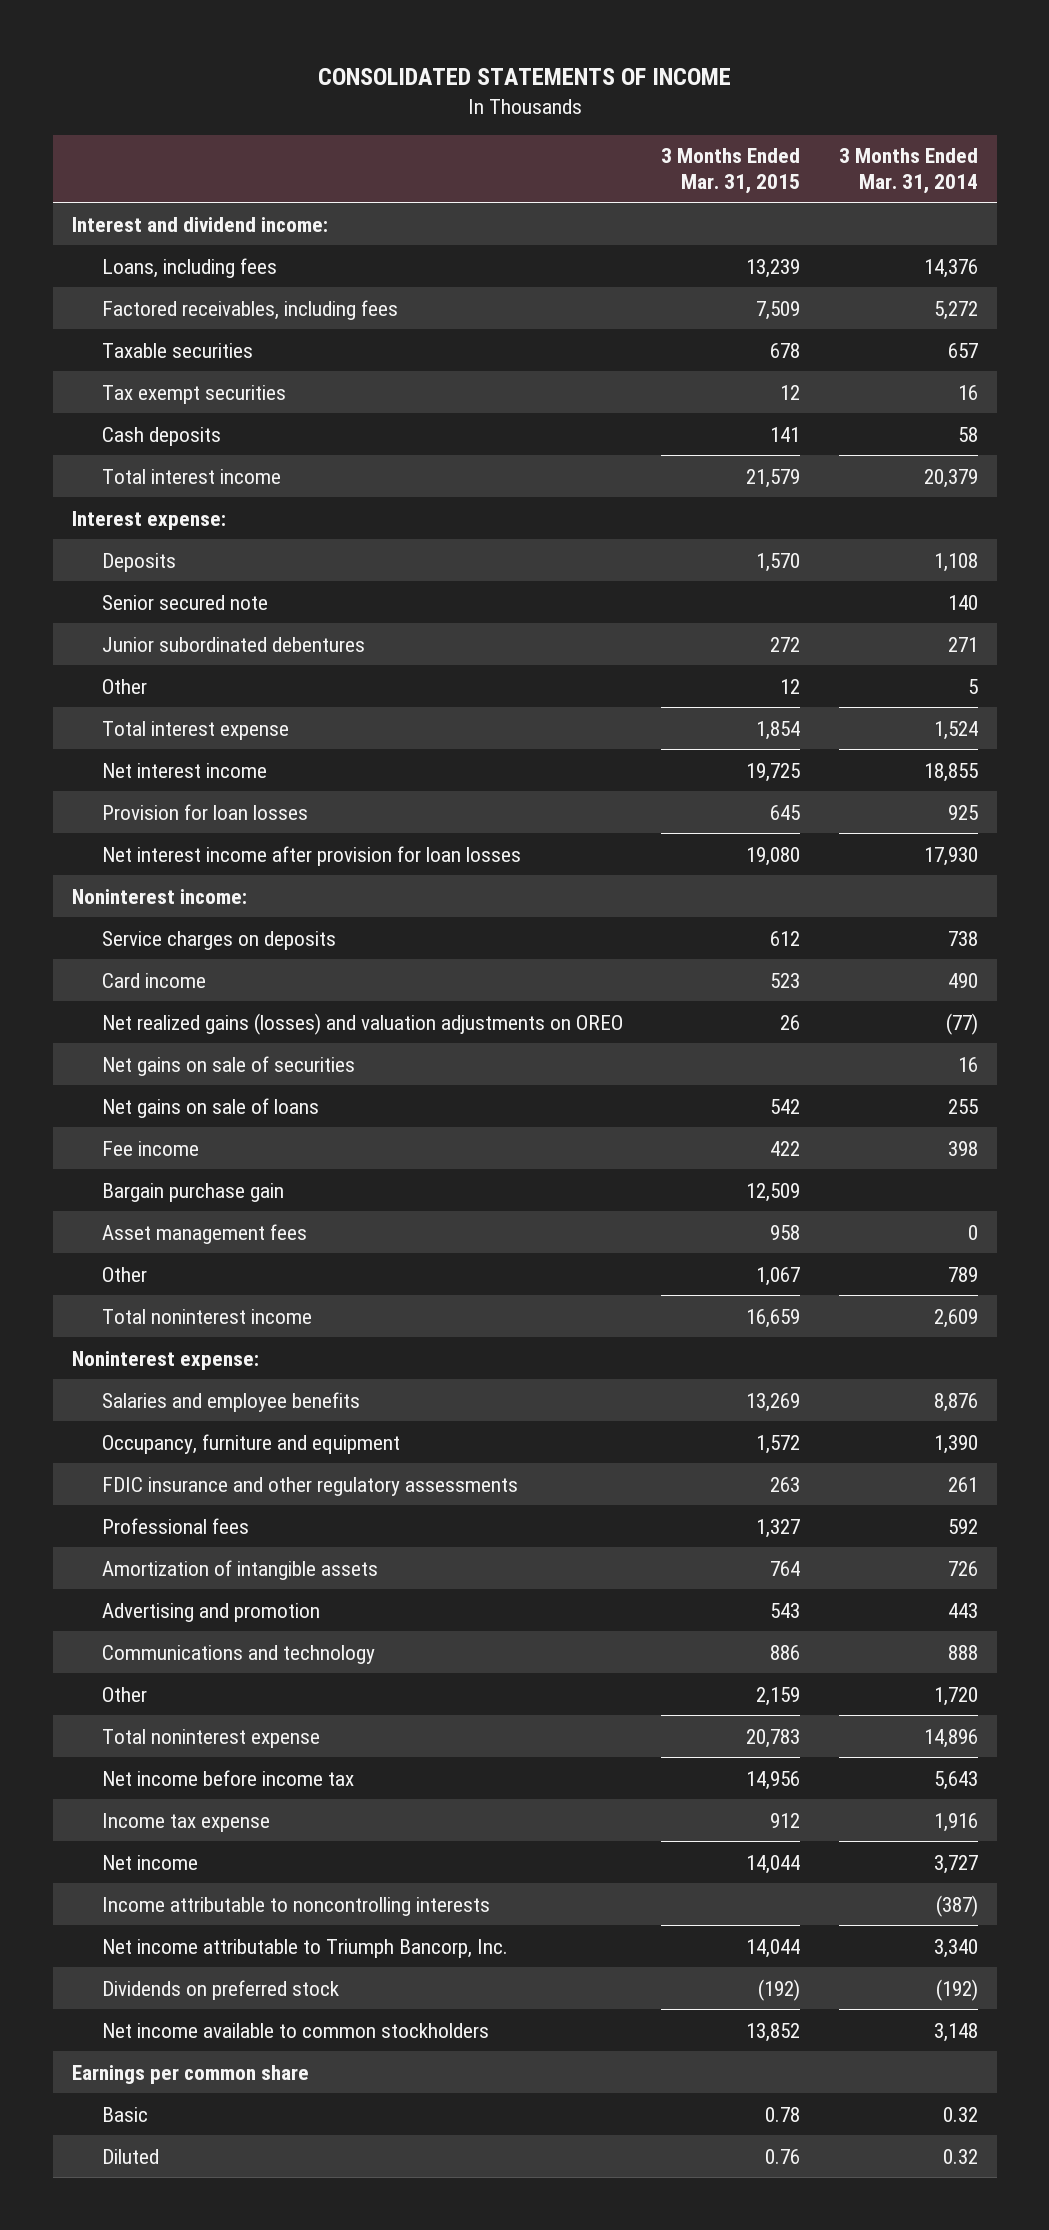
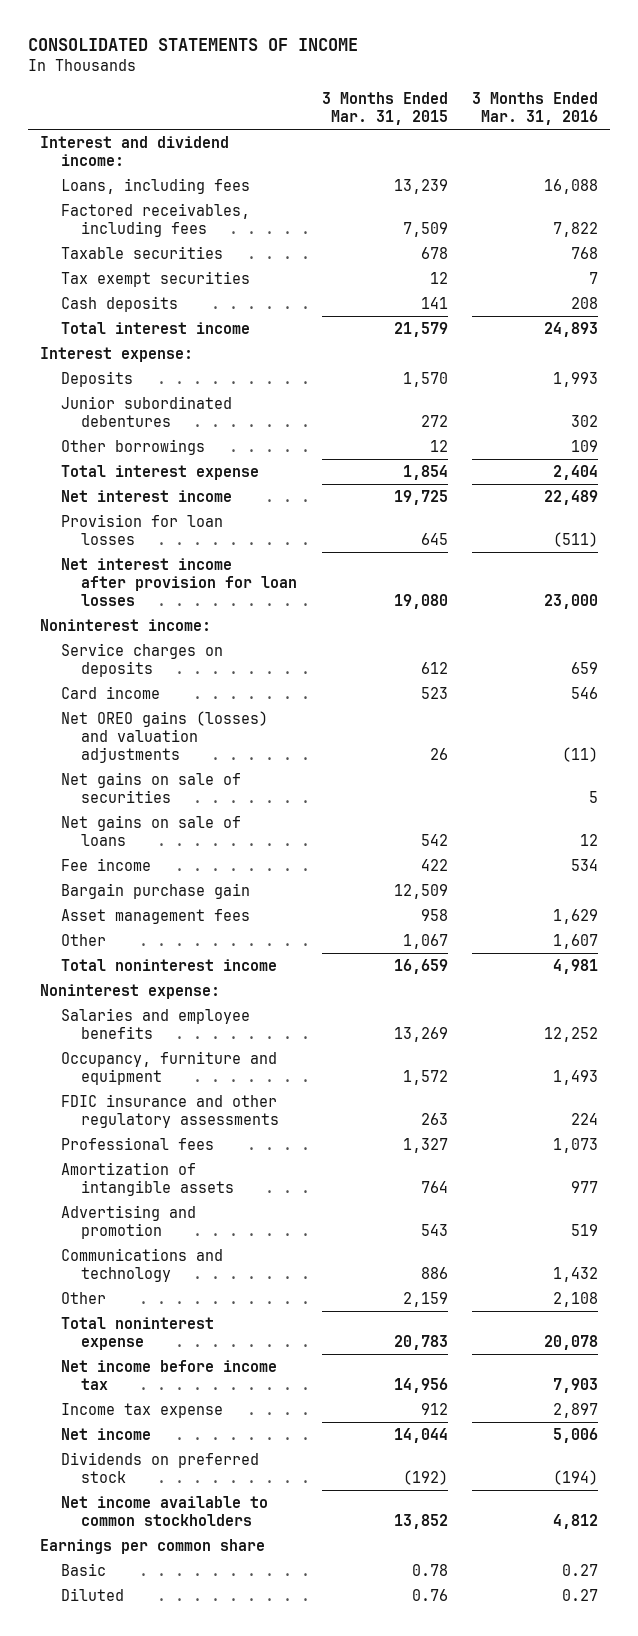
[838,148,978,194] 3 Months Ended Mar. 31, 2014 -> none
none -> [472,91,599,125] 3 Months Ended Mar. 31, 2016
[102,594,269,610] Senior secured note -> none
[102,678,148,694] Other -> [60,439,205,456] Other borrowings
[102,1012,624,1035] Net realized gains (losses) and valuation adjustments on OREO -> [60,711,268,763] Net OREO gains (losses) and valuation adjustments
[102,1896,491,1916] Income attributable to noncontrolling interests -> none
[102,1938,509,1958] Net income attributable to Triumph Bancorp, Inc. -> none

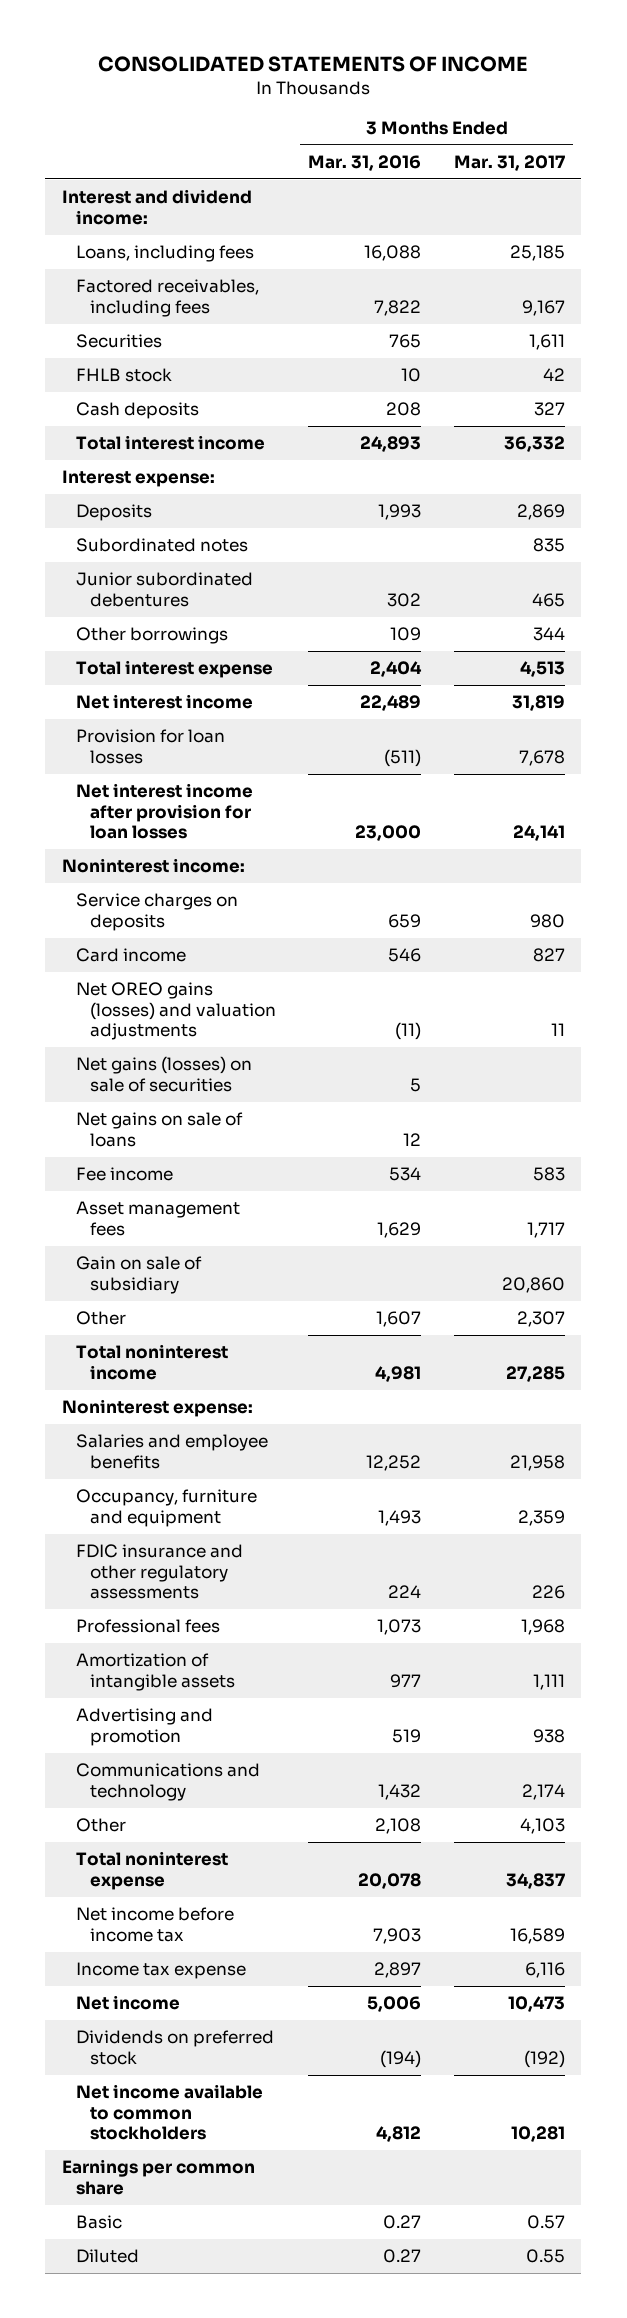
[321,91,448,125] 3 Months Ended Mar. 31, 2015 -> none
none -> [454,154,566,171] Mar. 31, 2017
[60,271,250,288] Tax exempt securities -> none
[60,246,223,260] Taxable securities -> [75,334,162,349] Securities
[571,247,599,260] 768 -> [389,334,422,349] 765
none -> [75,368,172,383] FHLB stock
none -> [75,538,248,553] Subordinated notes
[60,772,241,803] Net gains on sale of securities -> [75,1056,252,1092] Net gains (losses) on sale of securities
[60,883,250,900] Bargain purchase gain -> none
none -> [75,1256,202,1294] Gain on sale of subsidiary

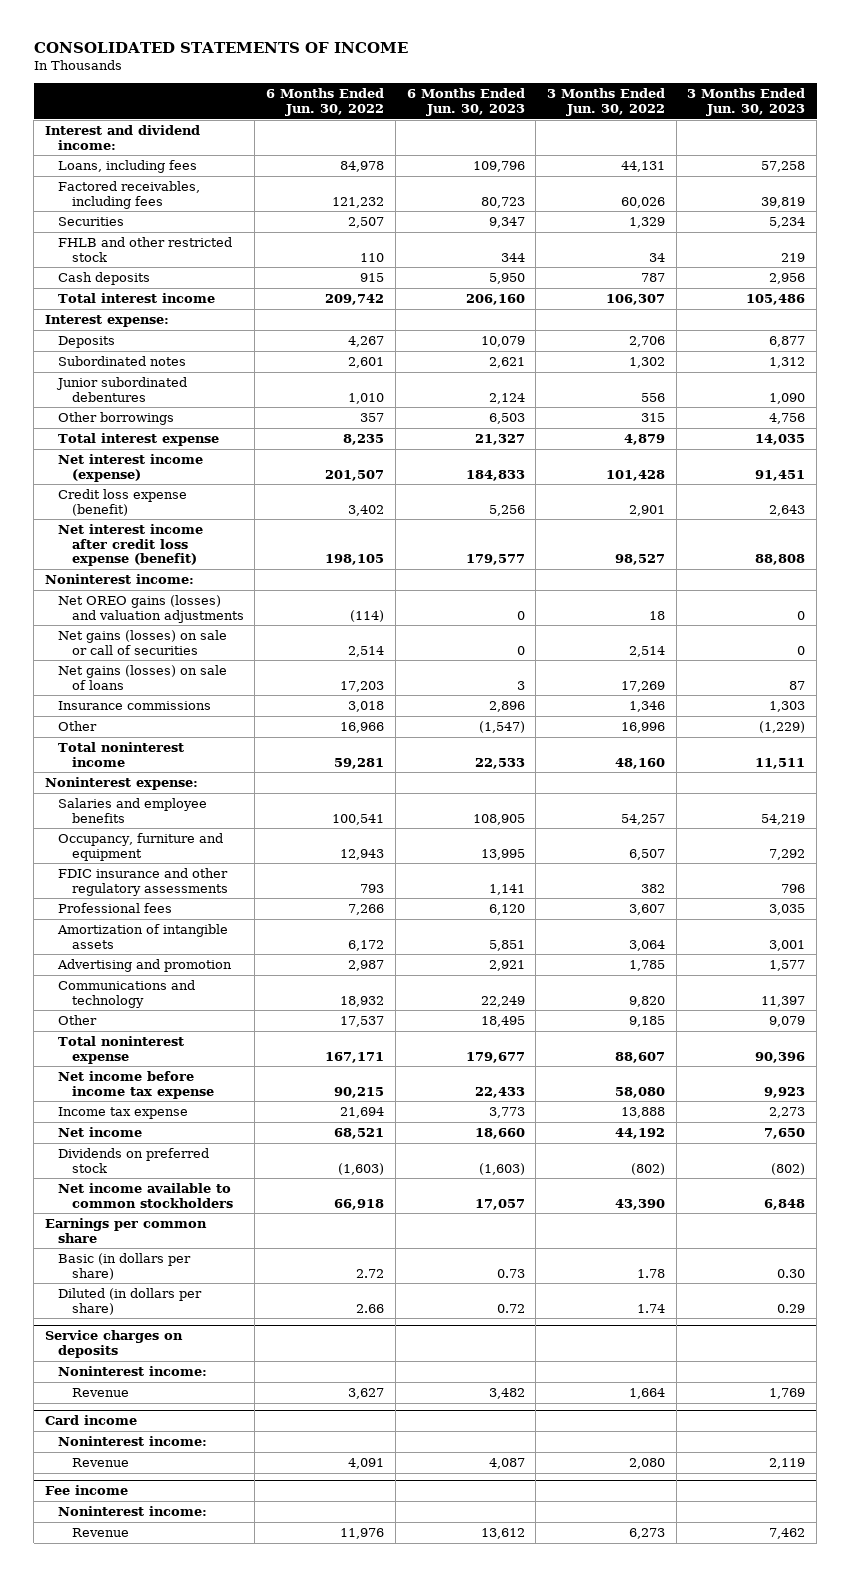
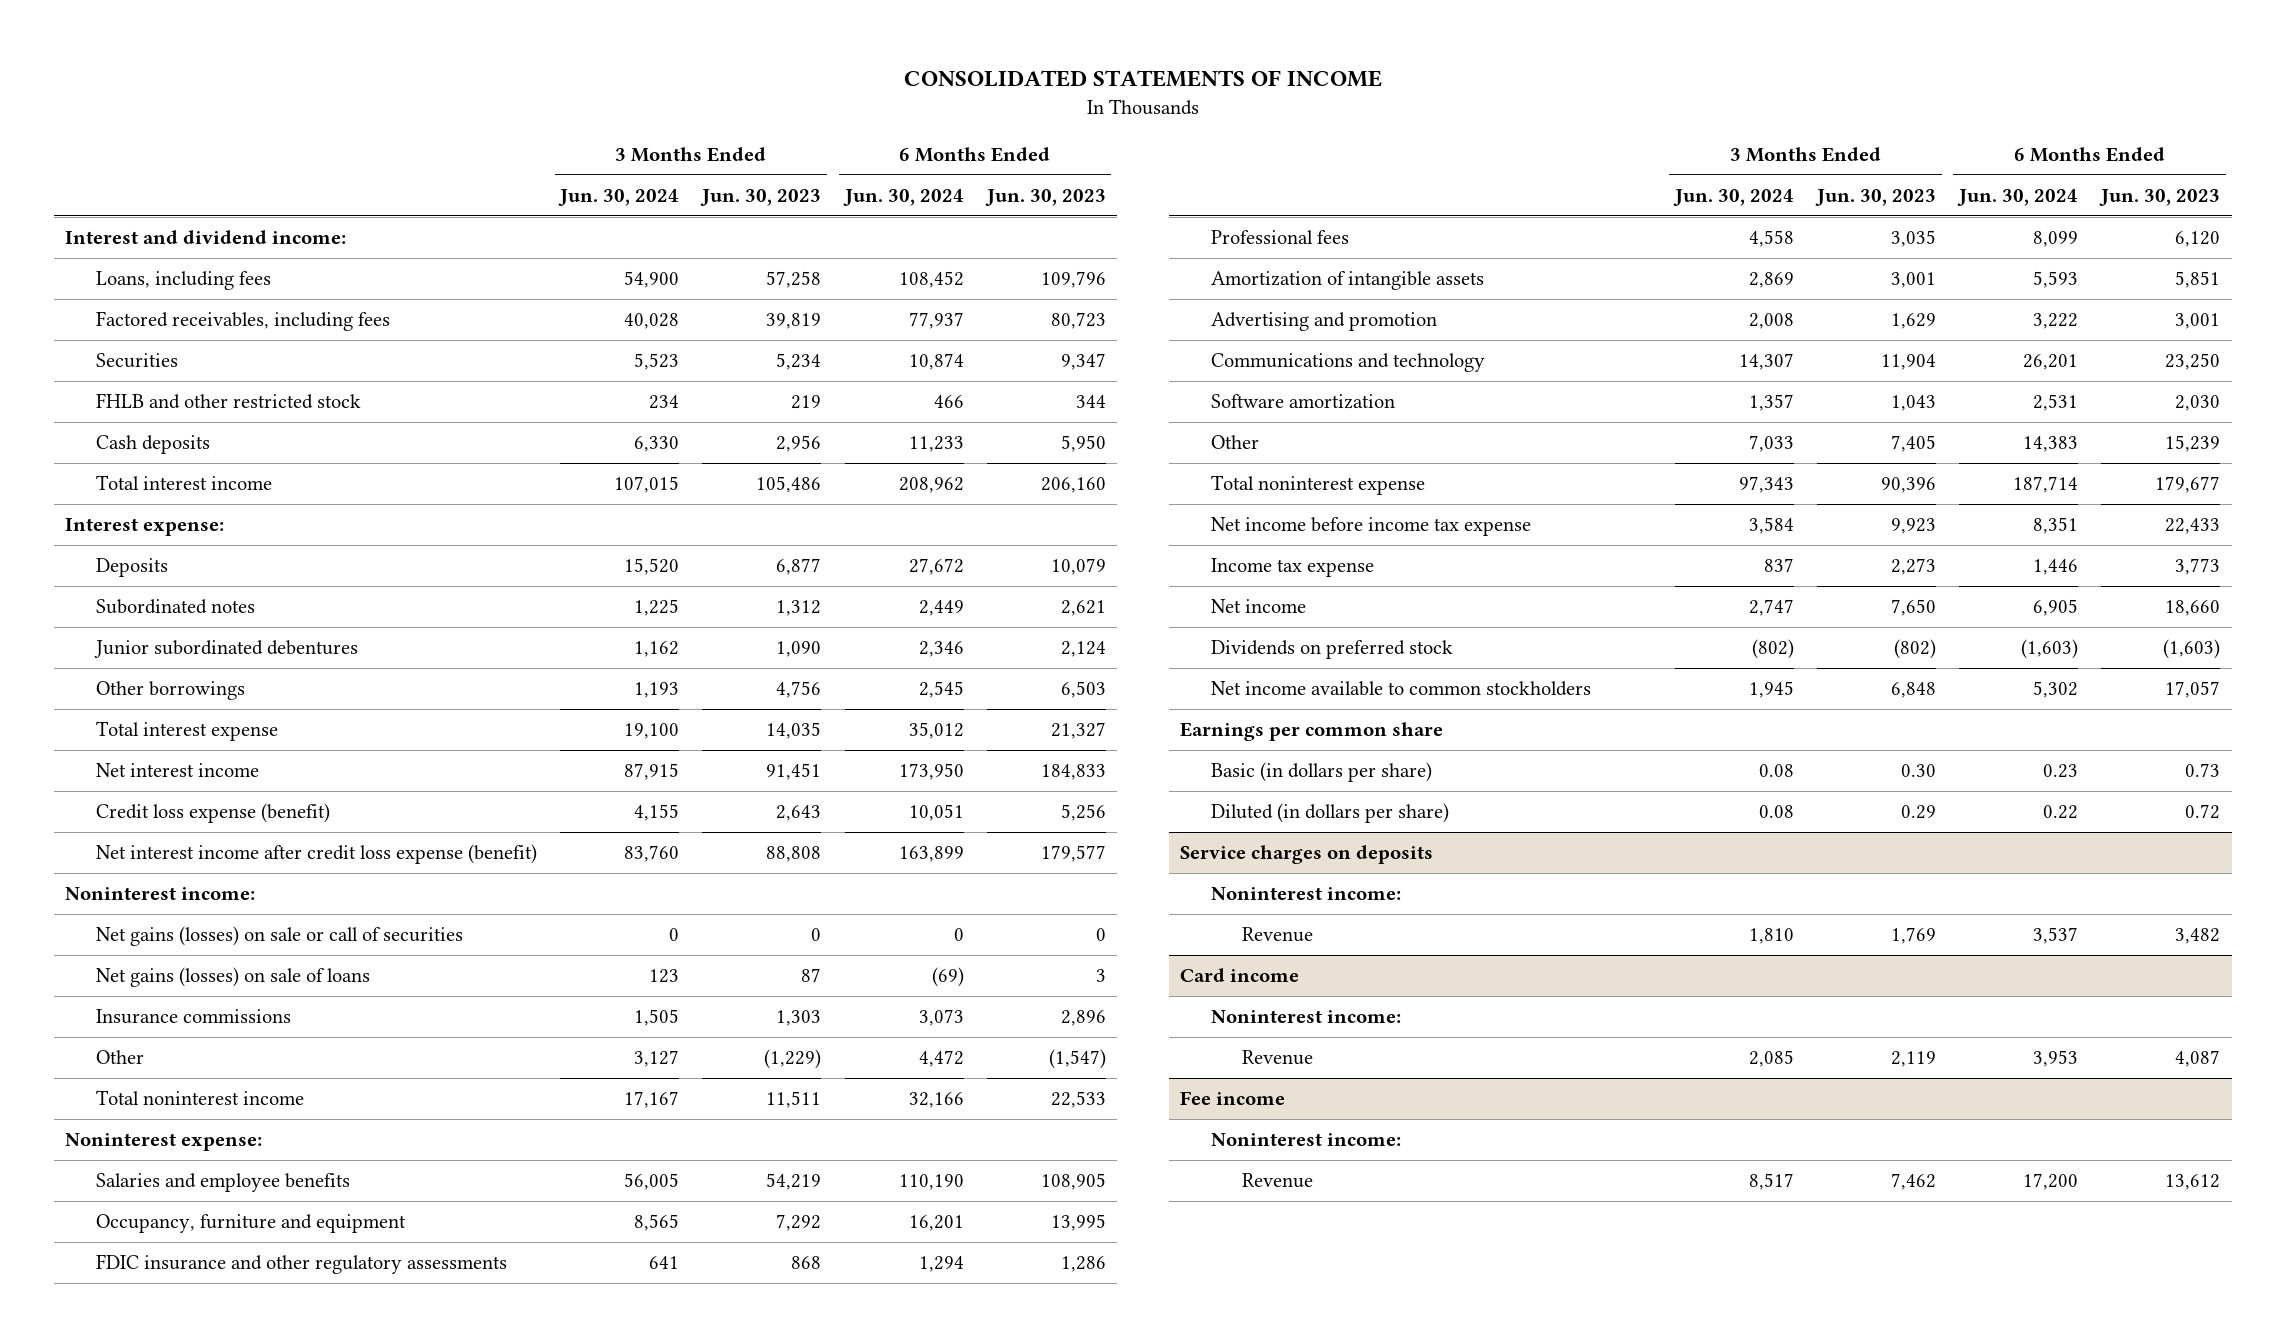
[266,88,385,116] 6 Months Ended Jun. 30, 2022 -> none
[547,88,666,116] 3 Months Ended Jun. 30, 2022 -> none
none -> [558,189,680,207] Jun. 30, 2024
none -> [842,189,964,207] Jun. 30, 2024
[58,454,204,482] Net interest income (expense) -> [96,763,260,778] Net interest income
[58,595,244,623] Net OREO gains (losses) and valuation adjustments -> none
[488,883,525,895] 1,141 -> [1060,1256,1106,1273] 1,286
[781,883,806,893] 796 -> [791,1256,822,1270] 868
[488,960,525,972] 2,921 -> [2175,313,2221,330] 3,001
[769,960,806,972] 1,577 -> [1891,313,1937,330] 1,629
[480,995,525,1007] 22,249 -> [2165,353,2221,371] 23,250
[761,995,806,1007] 11,397 -> [1881,354,1937,371] 11,904
none -> [1210,394,1395,410] Software amortization
[480,1016,525,1028] 18,495 -> [2165,435,2221,453] 15,239
[769,1016,806,1028] 9,079 -> [1891,435,1937,453] 7,405

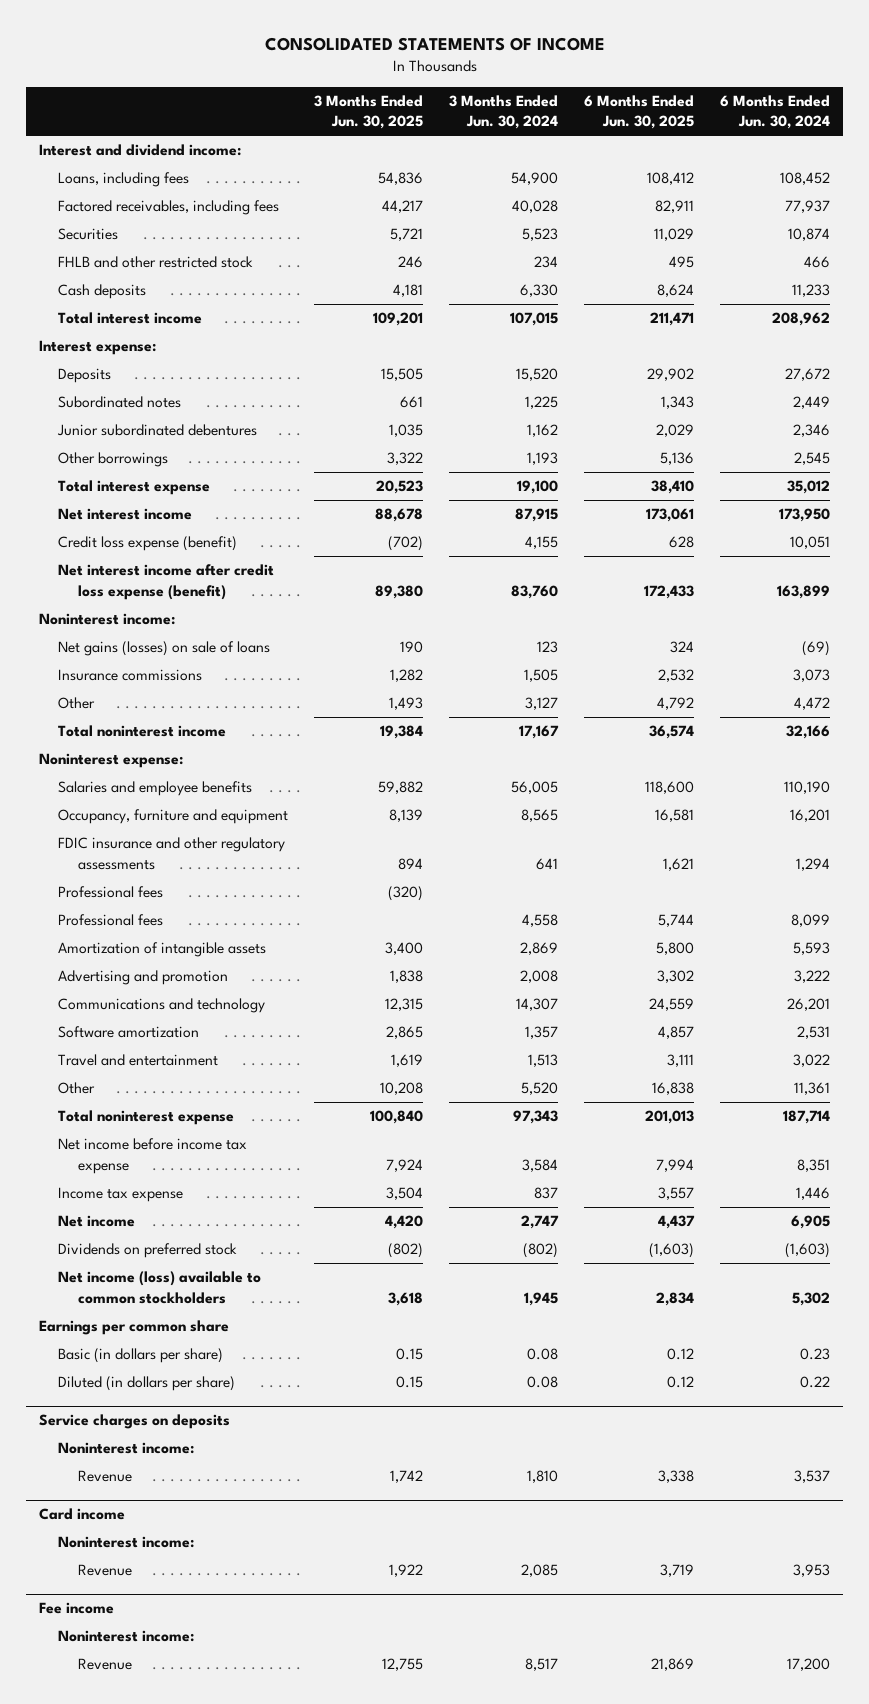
[700,189,822,207] Jun. 30, 2023 -> none
[984,189,1106,207] Jun. 30, 2023 -> none
none -> [314,95,424,130] 3 Months Ended Jun. 30, 2025
none -> [584,95,695,130] 6 Months Ended Jun. 30, 2025
[96,926,464,947] Net gains (losses) on sale or call of securities -> none
none -> [58,886,164,899] Professional fees
none -> [58,1054,219,1067] Travel and entertainment
[1749,435,1795,453] 7,033 -> [521,1082,559,1096] 5,520
[2023,436,2079,453] 14,383 -> [794,1082,831,1096] 11,361
[1210,681,1591,697] Net income available to common stockholders -> [58,1271,262,1304] Net income (loss) available to common stockholders

